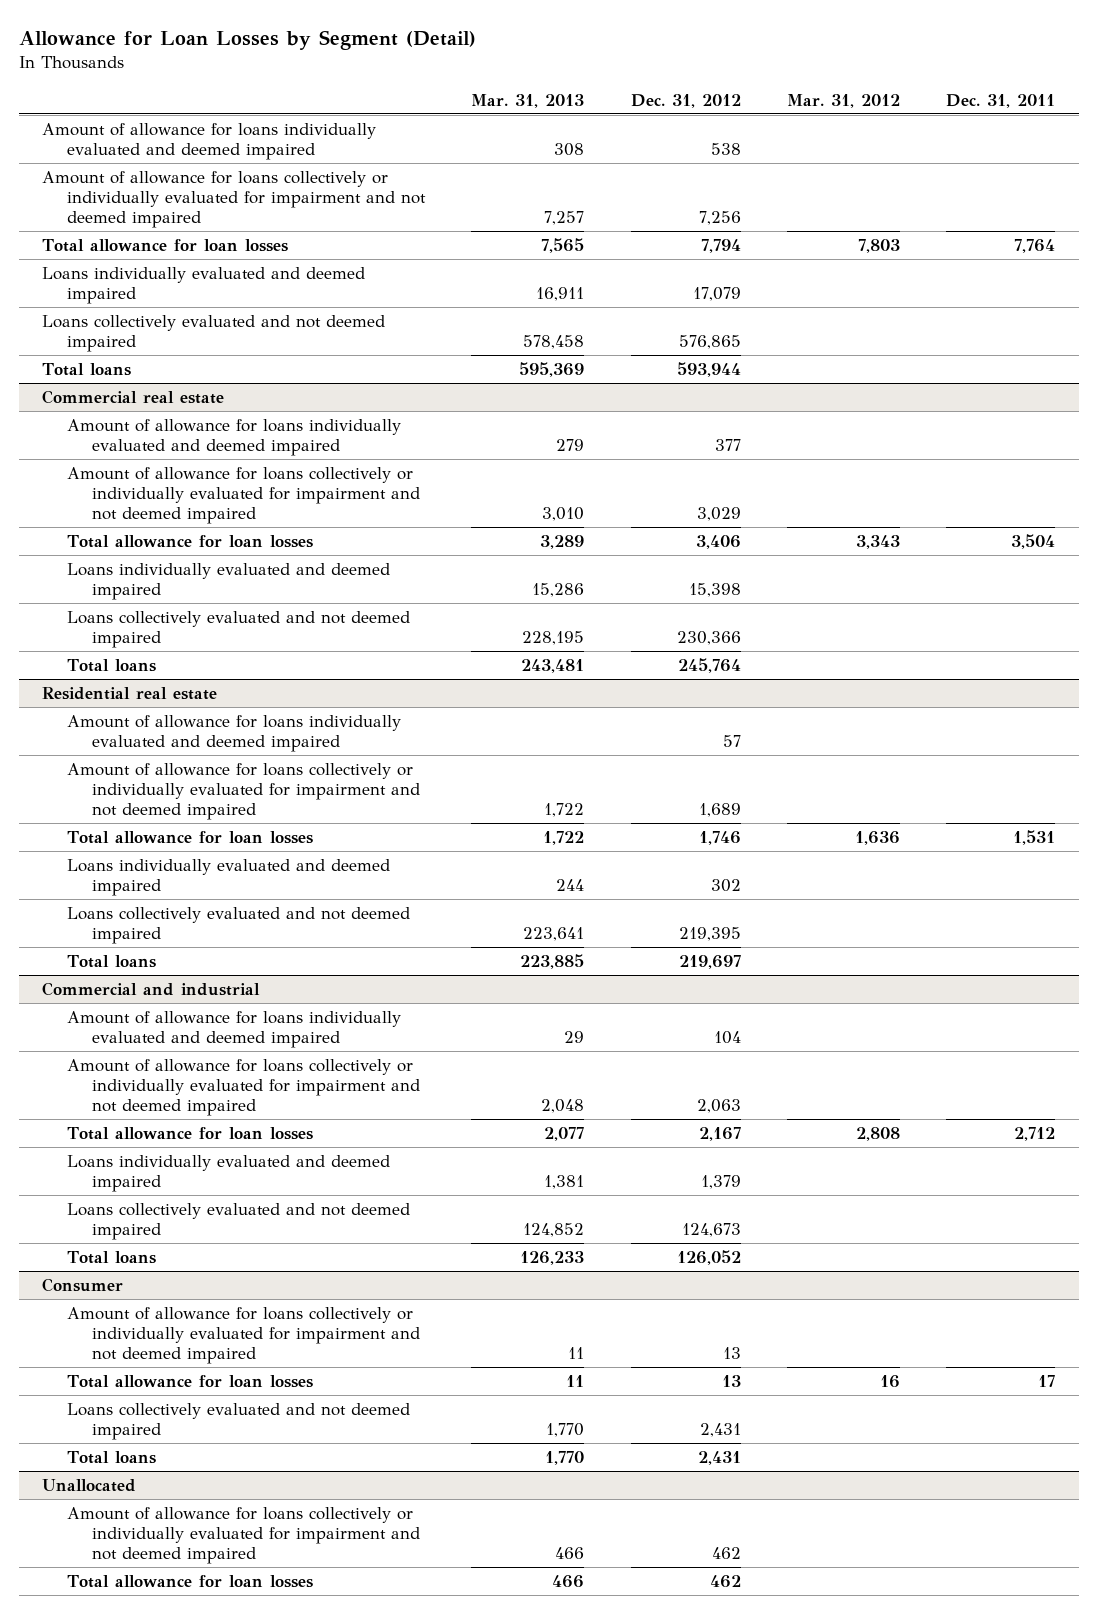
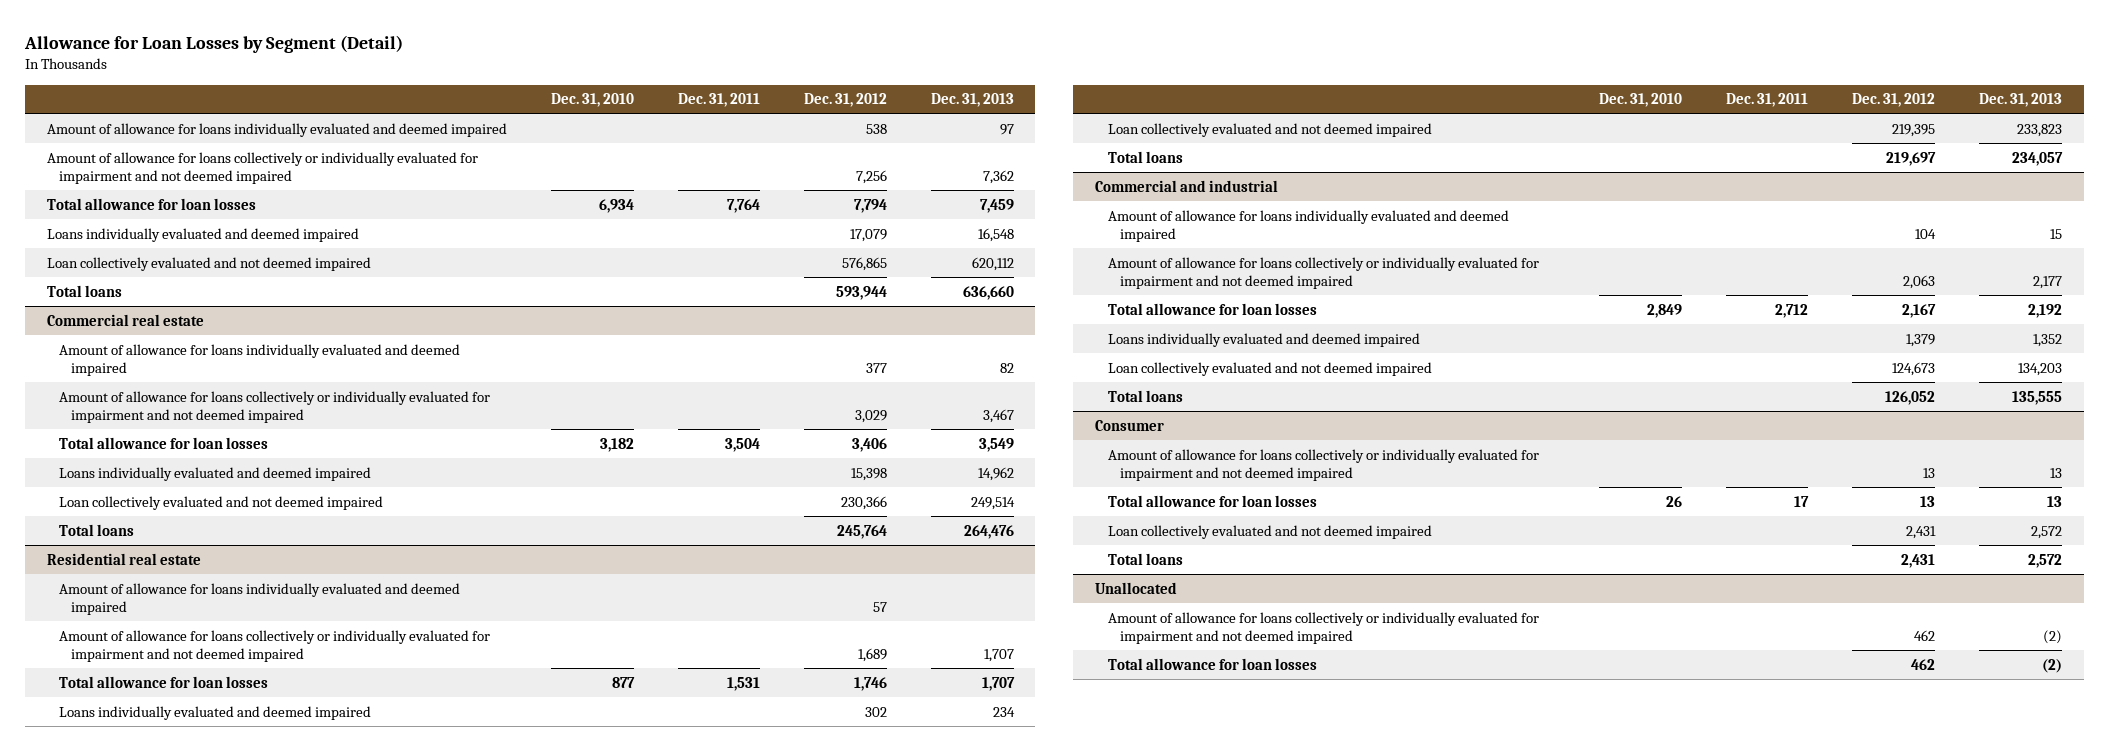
[471,93,585,108] Mar. 31, 2013 -> none
[787,93,901,108] Mar. 31, 2012 -> none
none -> [551,93,635,108] Dec. 31, 2010
none -> [930,93,1014,108] Dec. 31, 2013
[41,314,385,352] Loans collectively evaluated and not deemed impaired -> [47,256,372,271] Loan collectively evaluated and not deemed impaired
[66,610,410,648] Loans collectively evaluated and not deemed impaired -> [59,495,384,510] Loan collectively evaluated and not deemed impaired
[66,906,410,944] Loans collectively evaluated and not deemed impaired -> [1107,122,1432,137] Loan collectively evaluated and not deemed impaired
[66,1202,410,1240] Loans collectively evaluated and not deemed impaired -> [1107,361,1432,376] Loan collectively evaluated and not deemed impaired
[66,1402,410,1440] Loans collectively evaluated and not deemed impaired -> [1107,524,1432,539] Loan collectively evaluated and not deemed impaired

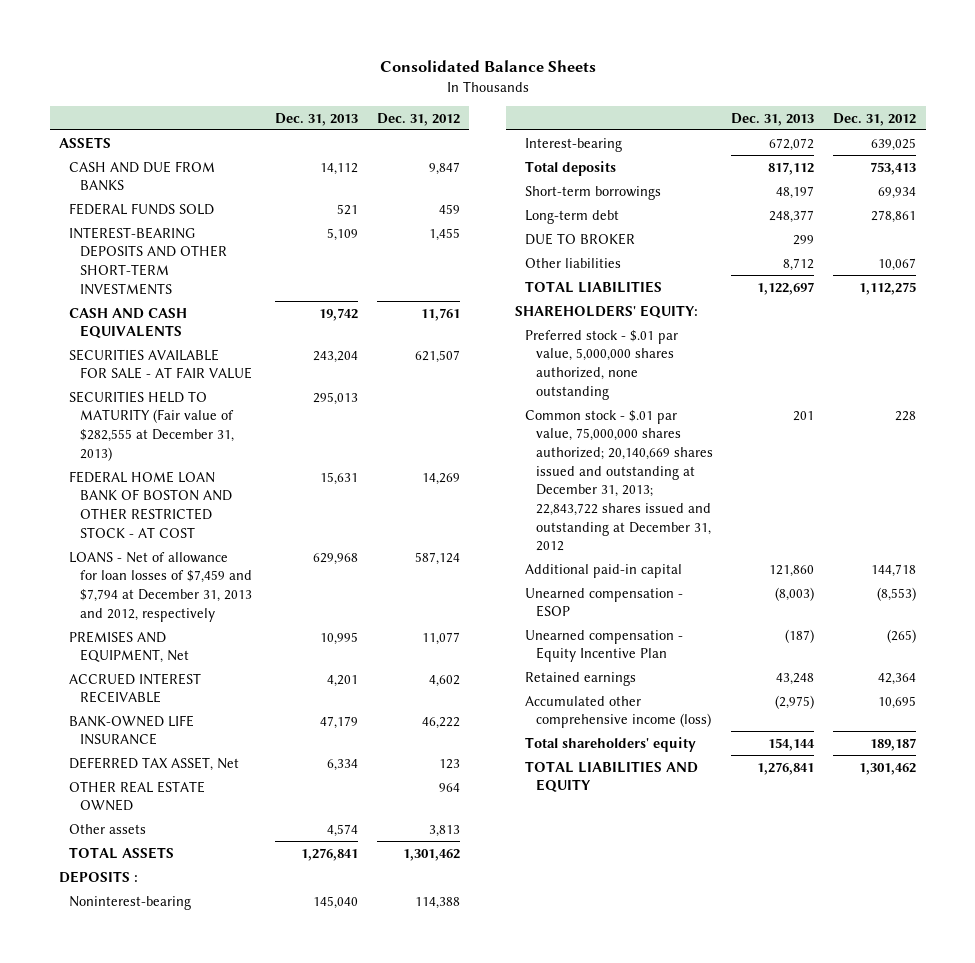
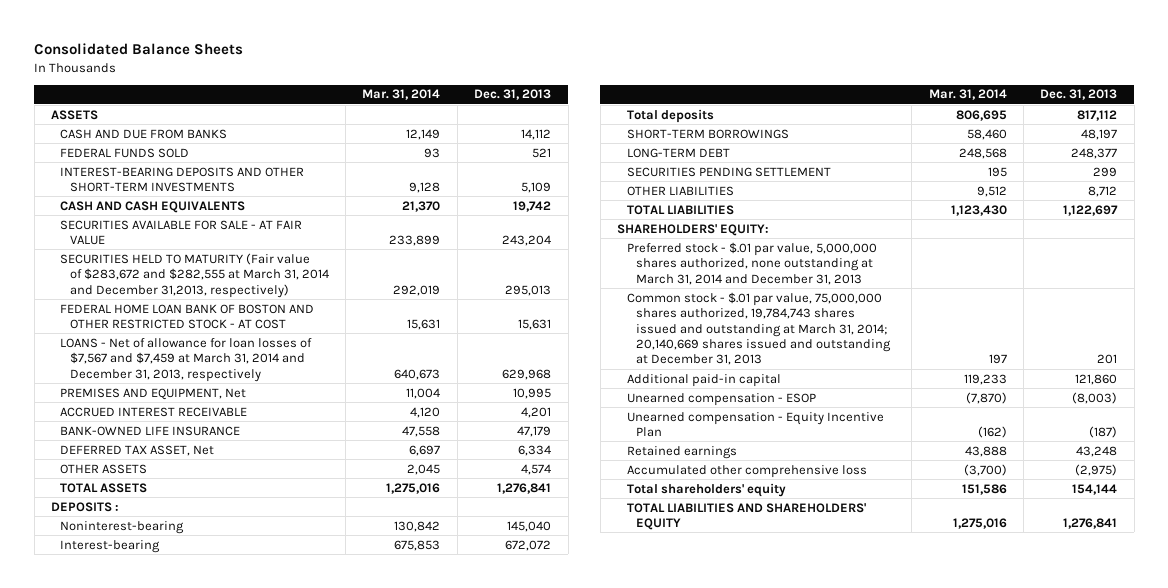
[377,112,461,126] Dec. 31, 2012 -> none
none -> [362,89,441,101] Mar. 31, 2014
[69,390,234,461] SECURITIES HELD TO MATURITY (Fair value of $282,555 at December 31, 2013) -> [60,252,329,298] SECURITIES HELD TO MATURITY (Fair value of $283,672 and $282,555 at March 31, 2014 and December 31,2013, respectively)
[69,551,252,622] LOANS - Net of allowance for loan losses of $7,459 and $7,794 at December 31, 2013 and 2012, respectively -> [60,337,313,382] LOANS - Net of allowance for loan losses of $7,567 and $7,459 at March 31, 2014 and December 31, 2013, respectively
[69,780,206,812] OTHER REAL ESTATE OWNED -> none
[69,823,147,834] Other assets -> [60,463,148,474] OTHER ASSETS
[525,185,662,200] Short-term borrowings -> [626,128,789,139] SHORT-TERM BORROWINGS
[525,209,620,224] Long-term debt -> [626,147,730,158] LONG-TERM DEBT
[525,232,636,245] DUE TO BROKER -> [626,166,831,177] SECURITIES PENDING SETTLEMENT
[525,257,622,268] Other liabilities -> [626,185,734,196] OTHER LIABILITIES
[525,329,679,400] Preferred stock - $.01 par value, 5,000,000 shares authorized, none outstanding -> [626,241,877,285] Preferred stock - $.01 par value, 5,000,000 shares authorized, none outstanding at March 31, 2014 and December 31, 2013
[525,409,713,552] Common stock - $.01 par value, 75,000,000 shares authorized; 20,140,669 shares issued and outstanding at December 31, 2013; 22,843,722 shares issued and outstanding at December 31, 2012 -> [626,291,891,366] Common stock - $.01 par value, 75,000,000 shares authorized, 19,784,743 shares issued and outstanding at March 31, 2014; 20,140,669 shares issued and outstanding at December 31, 2013
[525,695,711,729] Accumulated other comprehensive income (loss) -> [626,464,867,478] Accumulated other comprehensive loss
[525,760,699,793] TOTAL LIABILITIES AND EQUITY -> [626,502,866,531] TOTAL LIABILITIES AND SHAREHOLDERS' EQUITY

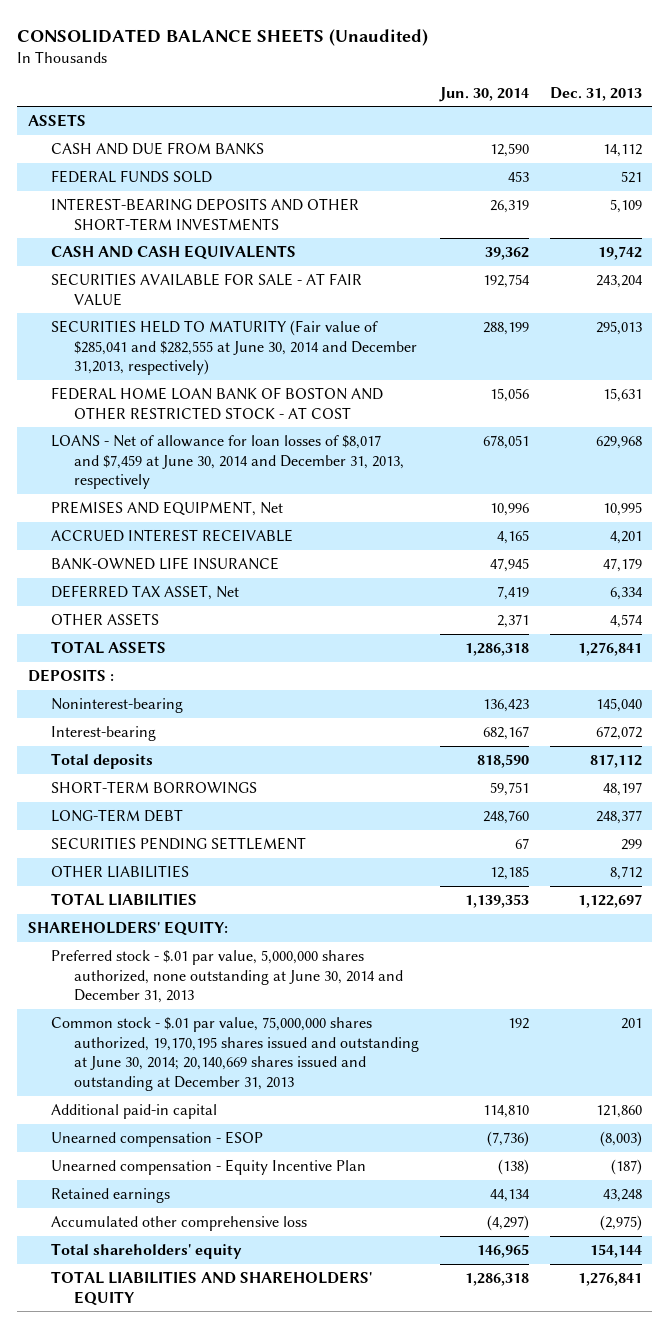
[34,43,244,56] Consolidated Balance Sheets -> [17,28,429,46] CONSOLIDATED BALANCE SHEETS (Unaudited)
[362,89,441,101] Mar. 31, 2014 -> none
none -> [438,86,529,102] Jun. 30, 2014
[60,252,329,298] SECURITIES HELD TO MATURITY (Fair value of $283,672 and $282,555 at March 31, 2014 and December 31,2013, respectively) -> [50,319,417,376] SECURITIES HELD TO MATURITY (Fair value of $285,041 and $282,555 at June 30, 2014 and December 31,2013, respectively)
[60,337,313,382] LOANS - Net of allowance for loan losses of $7,567 and $7,459 at March 31, 2014 and December 31, 2013, respectively -> [50,434,404,490] LOANS - Net of allowance for loan losses of $8,017 and $7,459 at June 30, 2014 and December 31, 2013, respectively
[626,241,877,285] Preferred stock - $.01 par value, 5,000,000 shares authorized, none outstanding at March 31, 2014 and December 31, 2013 -> [50,949,403,1004] Preferred stock - $.01 par value, 5,000,000 shares authorized, none outstanding at June 30, 2014 and December 31, 2013
[626,291,891,366] Common stock - $.01 par value, 75,000,000 shares authorized, 19,784,743 shares issued and outstanding at March 31, 2014; 20,140,669 shares issued and outstanding at December 31, 2013 -> [50,1016,419,1092] Common stock - $.01 par value, 75,000,000 shares authorized, 19,170,195 shares issued and outstanding at June 30, 2014; 20,140,669 shares issued and outstanding at December 31, 2013

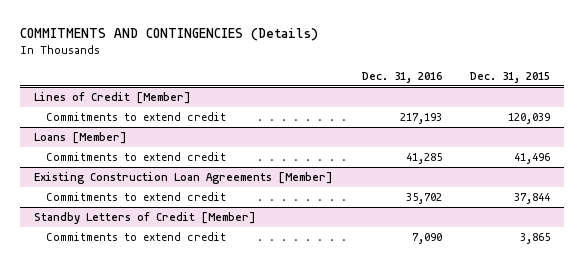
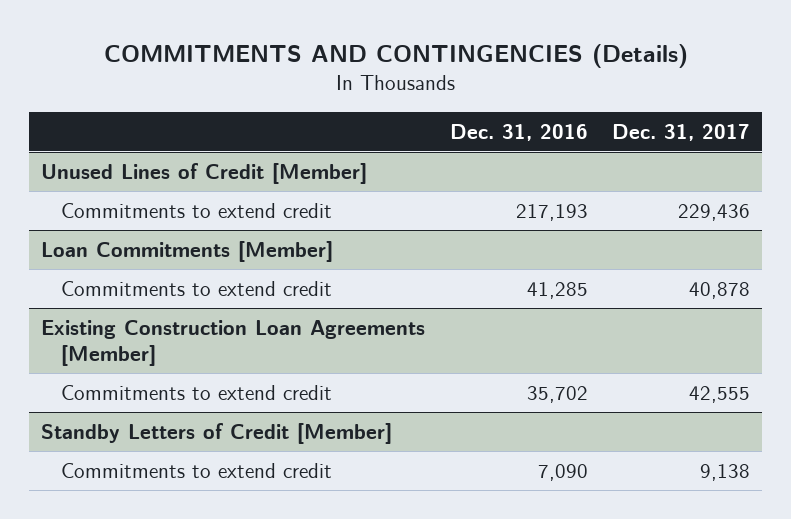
[469,71,550,83] Dec. 31, 2015 -> none
none -> [611,123,750,141] Dec. 31, 2017
[34,92,192,105] Lines of Credit [Member] -> [41,163,368,185] Unused Lines of Credit [Member]
[34,132,128,145] Loans [Member] -> [41,241,334,263] Loan Commitments [Member]

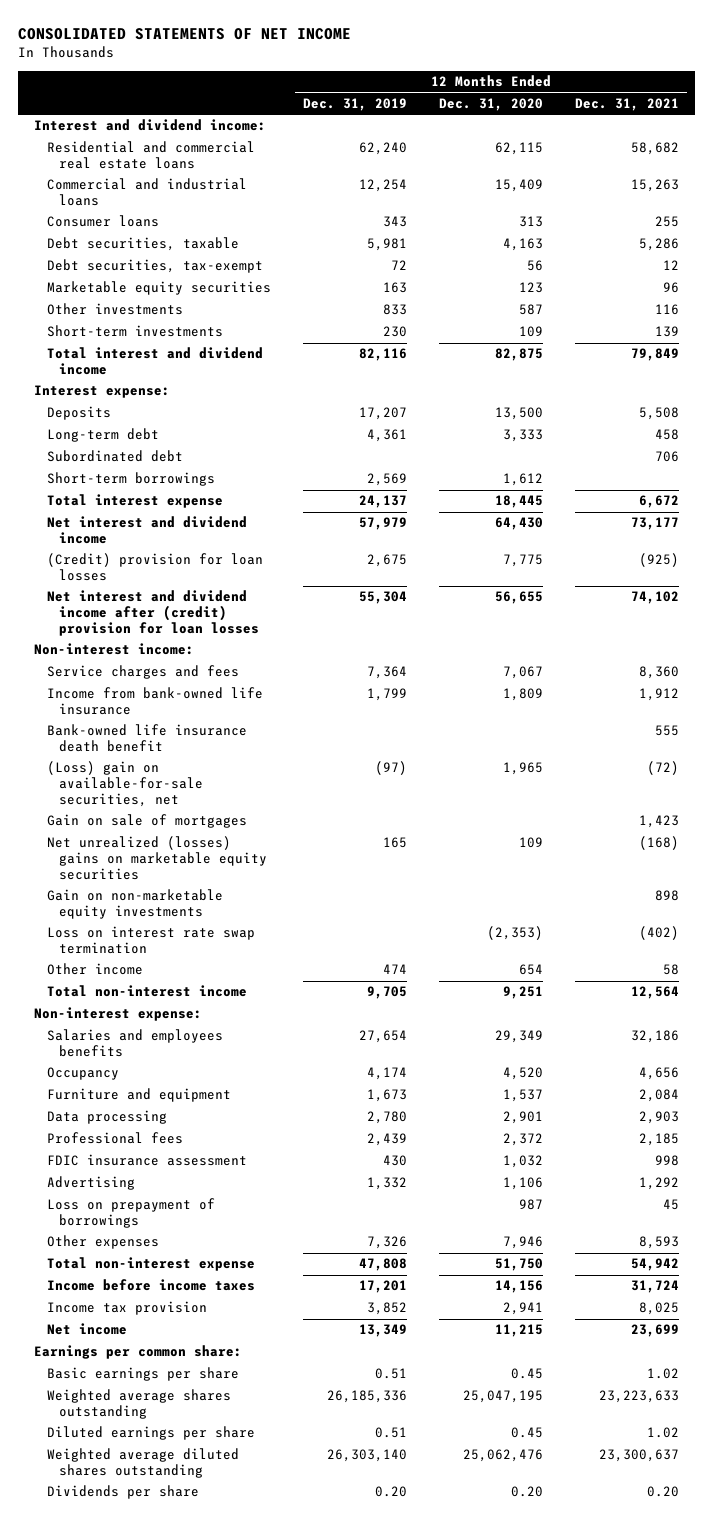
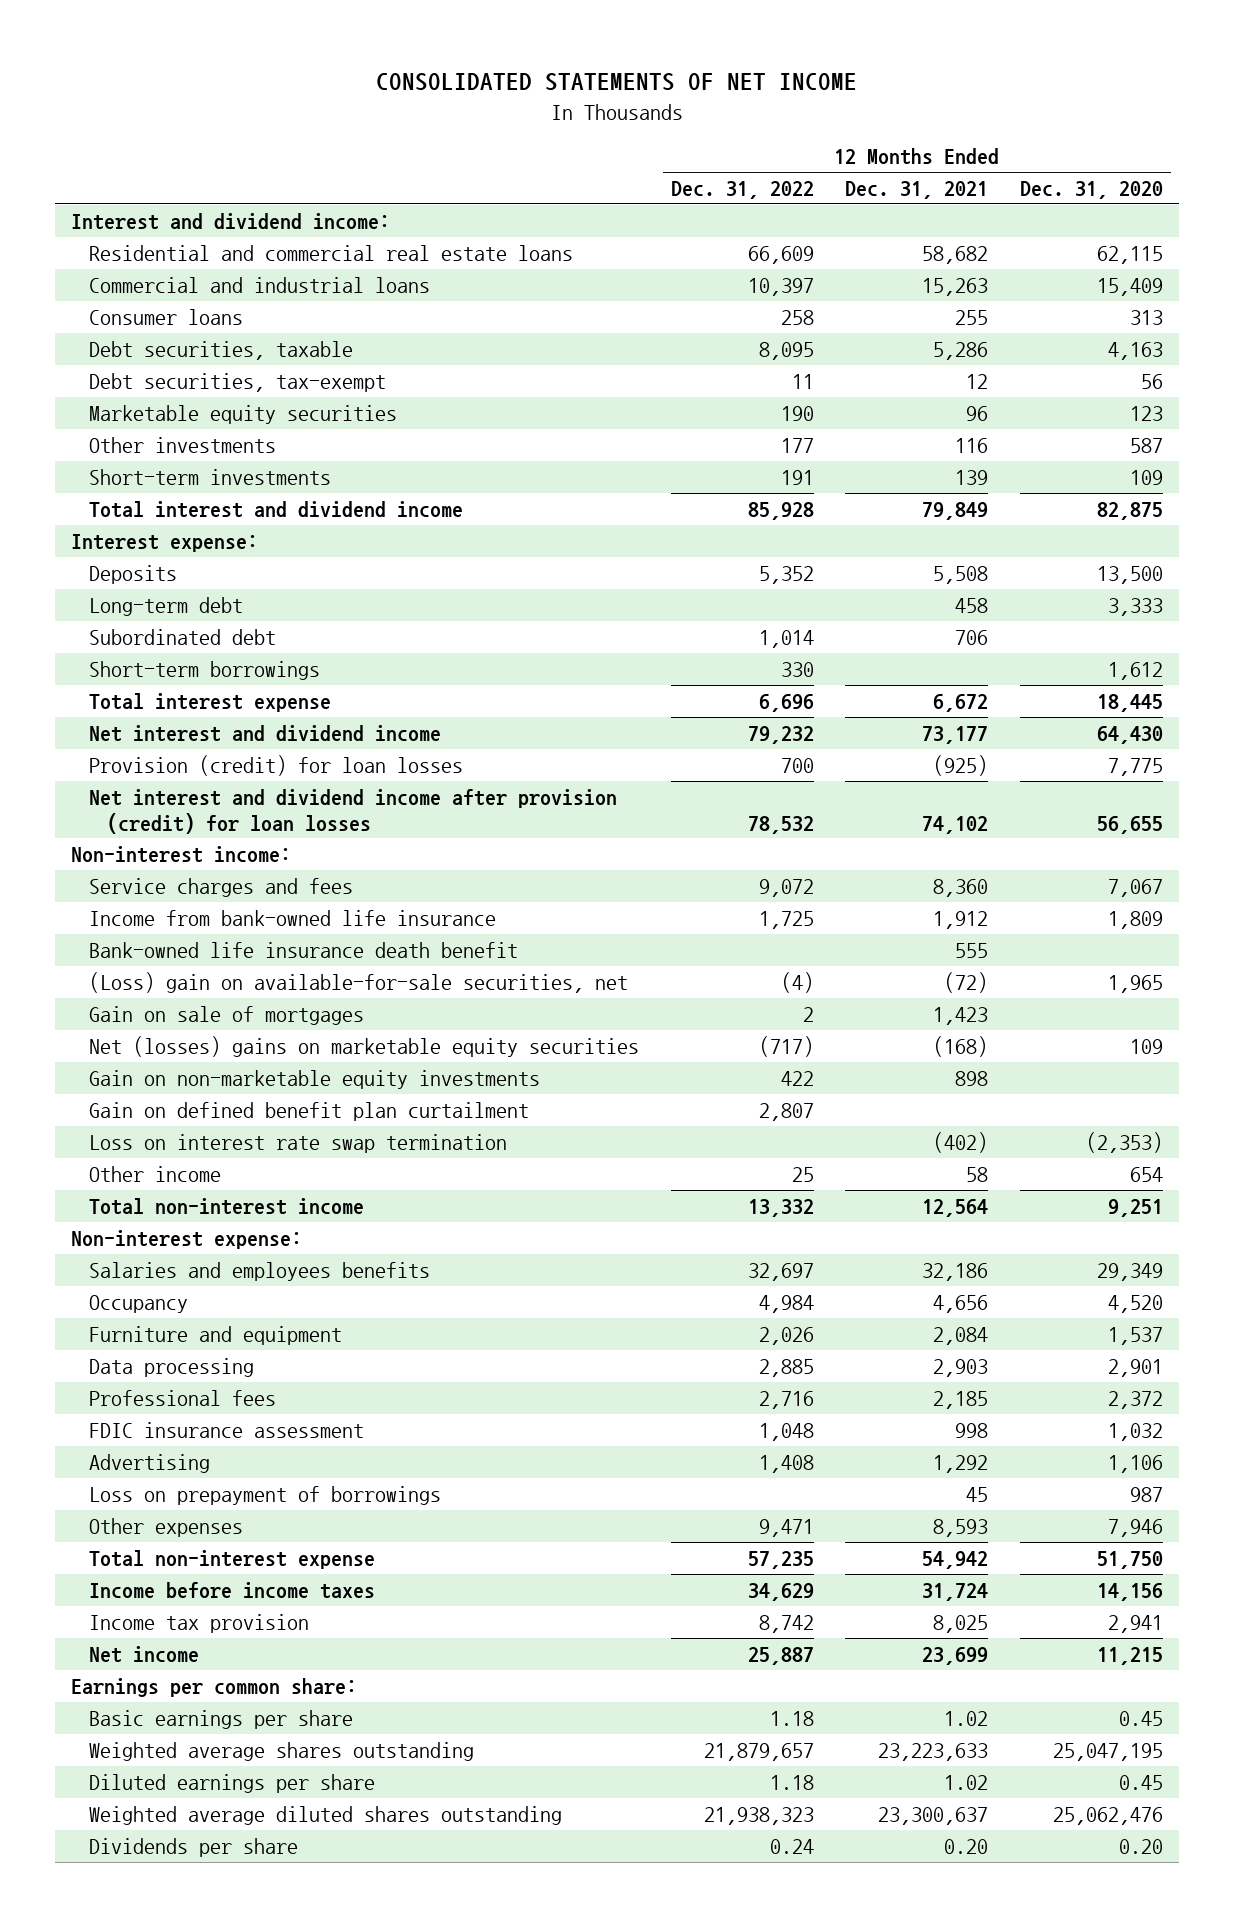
[302,97,407,111] Dec. 31, 2019 -> none
none -> [670,180,814,199] Dec. 31, 2022
[46,553,263,582] (Credit) provision for loan losses -> [89,754,464,776] Provision (credit) for loan losses
[46,590,259,636] Net interest and dividend income after (credit) provision for loan losses -> [89,788,618,834] Net interest and dividend income after provision (credit) for loan losses
[46,836,267,880] Net unrealized (losses) gains on marketable equity securities -> [89,1035,640,1057] Net (losses) gains on marketable equity securities
none -> [89,1101,530,1121] Gain on defined benefit plan curtailment

